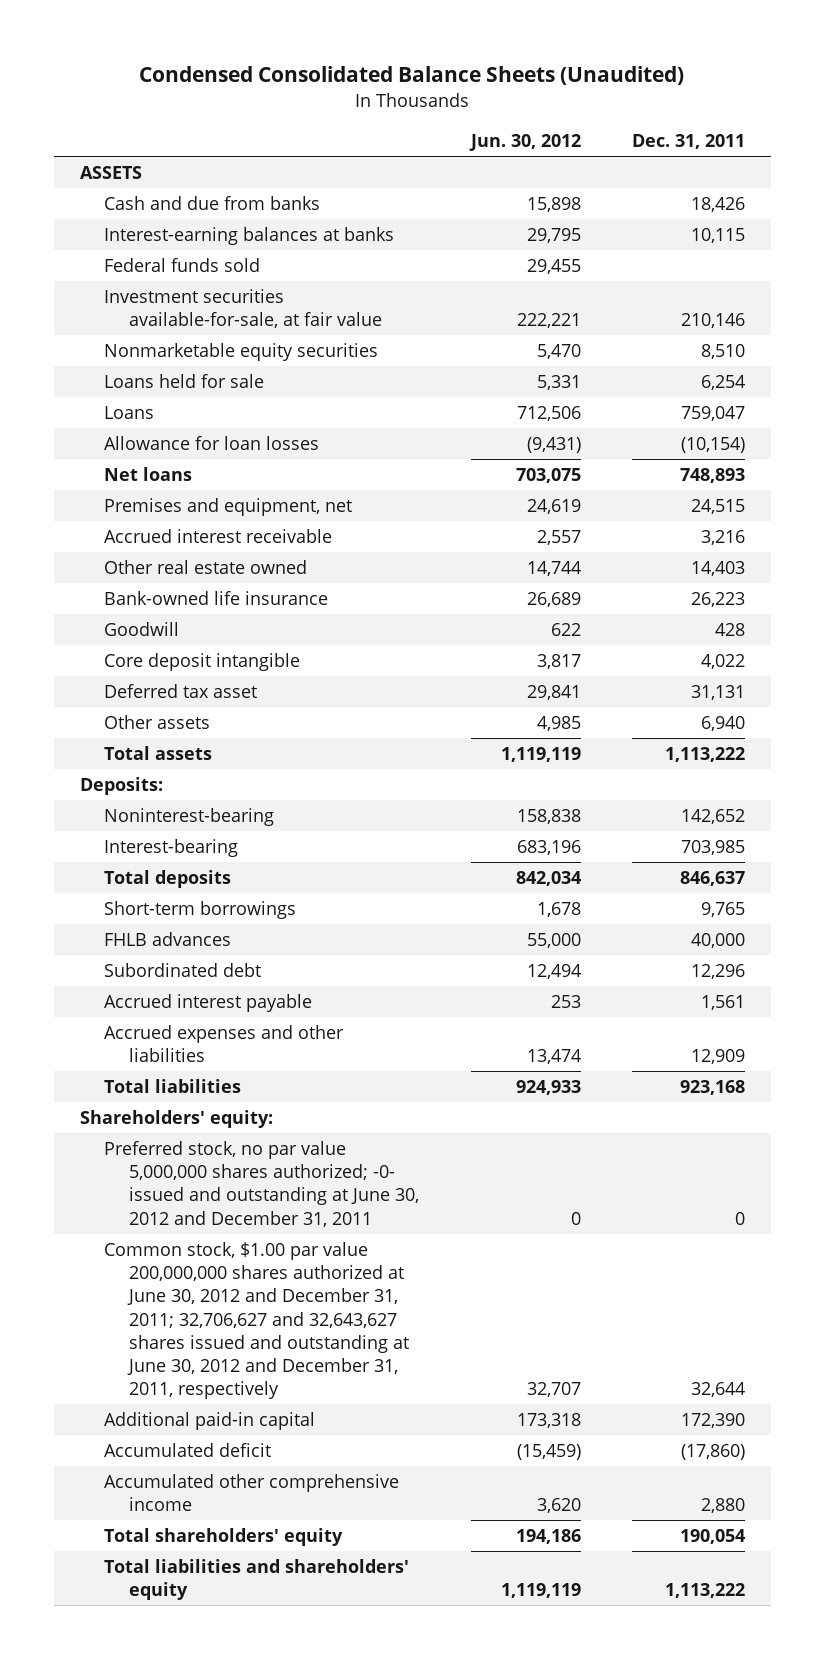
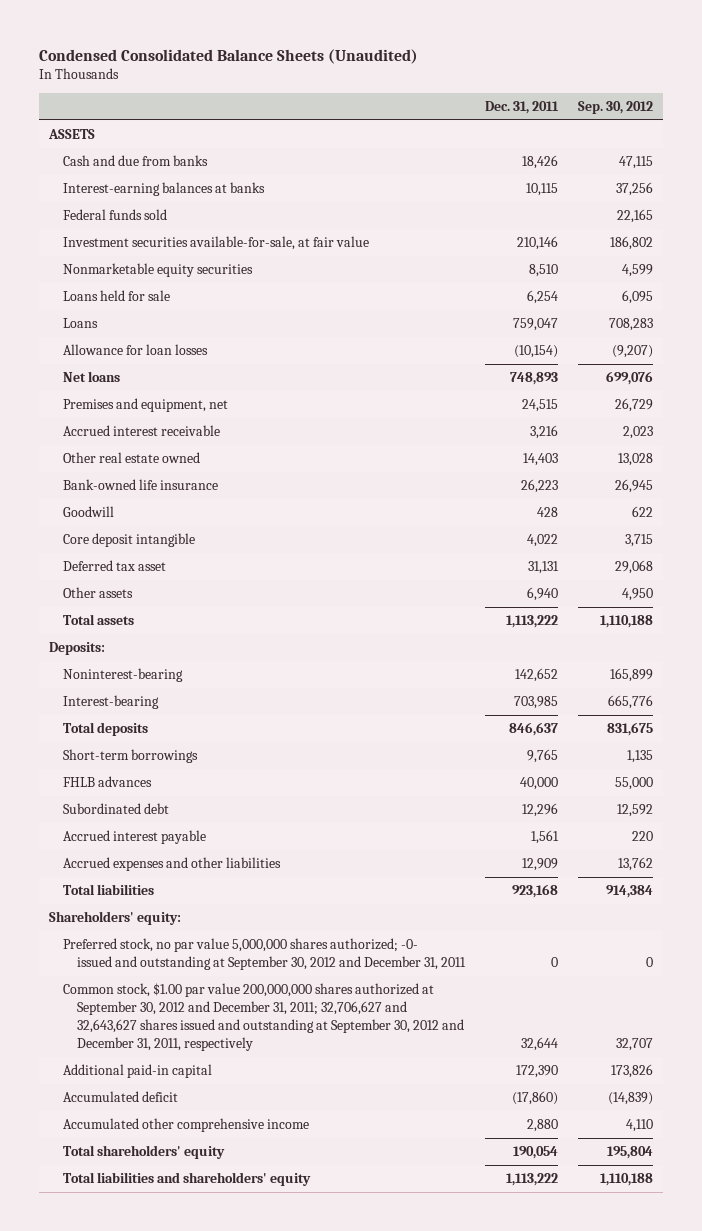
[468,133,581,151] Jun. 30, 2012 -> none
none -> [577,101,653,115] Sep. 30, 2012
[104,1141,420,1227] Preferred stock, no par value 5,000,000 shares authorized; -0- issued and outstanding at June 30, 2012 and December 31, 2011 -> [62,938,466,971] Preferred stock, no par value 5,000,000 shares authorized; -0- issued and outstanding at September 30, 2012 and December 31, 2011
[104,1242,410,1400] Common stock, $1.00 par value 200,000,000 shares authorized at June 30, 2012 and December 31, 2011; 32,706,627 and 32,643,627 shares issued and outstanding at June 30, 2012 and December 31, 2011, respectively -> [62,983,464,1052] Common stock, $1.00 par value 200,000,000 shares authorized at September 30, 2012 and December 31, 2011; 32,706,627 and 32,643,627 shares issued and outstanding at September 30, 2012 and December 31, 2011, respectively

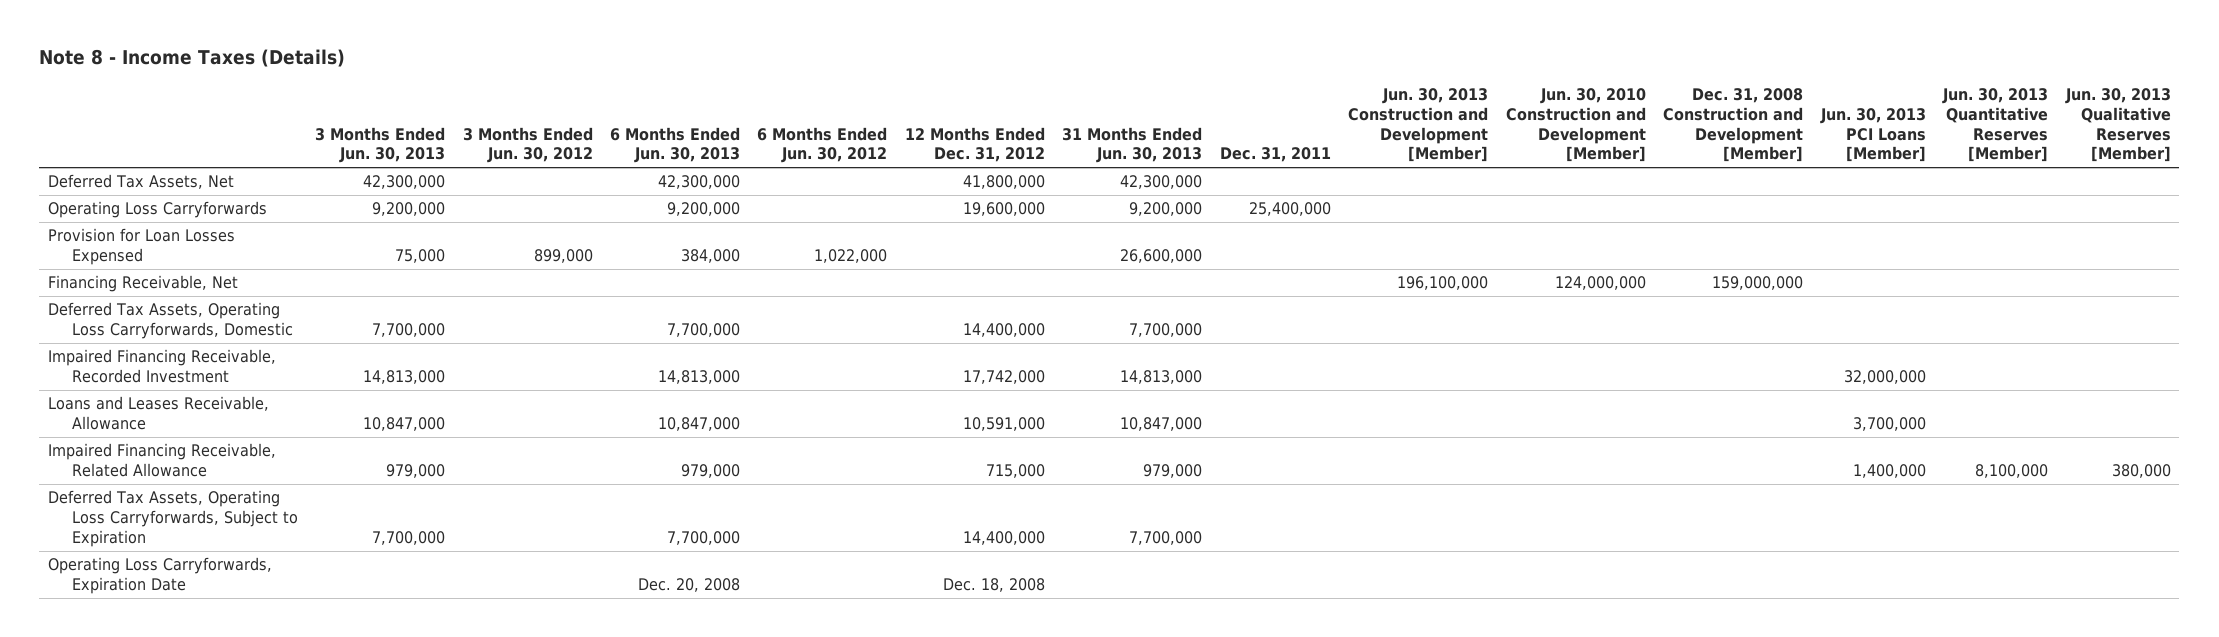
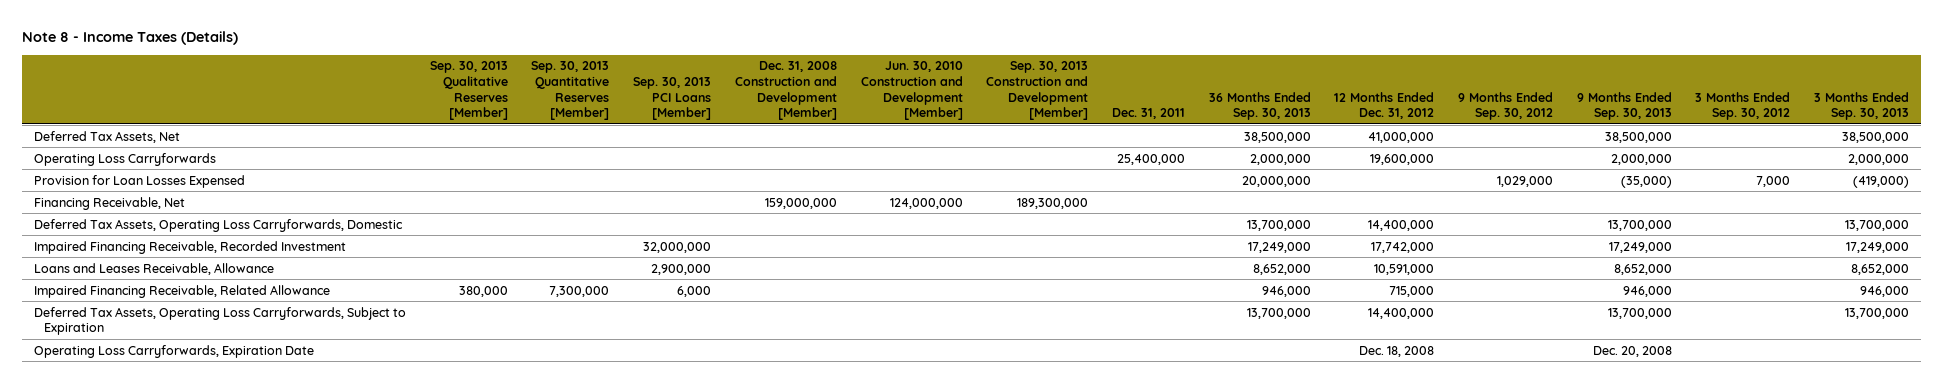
[315,126,446,164] 3 Months Ended Jun. 30, 2013 -> none
[462,126,593,164] 3 Months Ended Jun. 30, 2012 -> none
[609,126,740,164] 6 Months Ended Jun. 30, 2013 -> none
[757,126,888,164] 6 Months Ended Jun. 30, 2012 -> none
[1062,126,1203,164] 31 Months Ended Jun. 30, 2013 -> none
[1348,87,1489,163] Jun. 30, 2013 Construction and Development [Member] -> none
[1819,107,1926,163] Jun. 30, 2013 PCI Loans [Member] -> none
[1942,87,2049,163] Jun. 30, 2013 Quantitative Reserves [Member] -> none
[2064,87,2171,163] Jun. 30, 2013 Qualitative Reserves [Member] -> none
none -> [429,61,508,121] Sep. 30, 2013 Qualitative Reserves [Member]
none -> [531,61,610,121] Sep. 30, 2013 Quantitative Reserves [Member]
none -> [633,76,712,121] Sep. 30, 2013 PCI Loans [Member]
none -> [986,61,1089,121] Sep. 30, 2013 Construction and Development [Member]
none -> [1208,91,1311,121] 36 Months Ended Sep. 30, 2013
none -> [1457,91,1553,121] 9 Months Ended Sep. 30, 2012
none -> [1576,91,1672,121] 9 Months Ended Sep. 30, 2013
none -> [1695,91,1791,121] 3 Months Ended Sep. 30, 2012
none -> [1813,91,1909,121] 3 Months Ended Sep. 30, 2013
[962,175,1045,190] 41,800,000 -> [1368,131,1435,143] 41,000,000

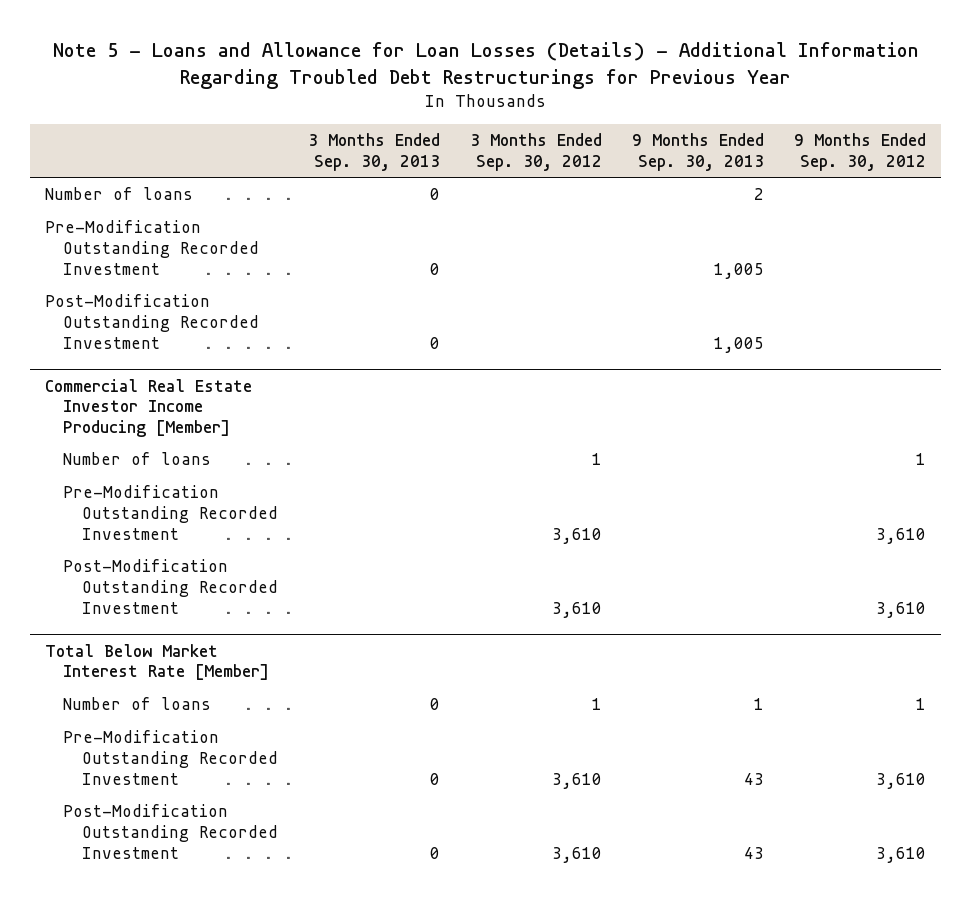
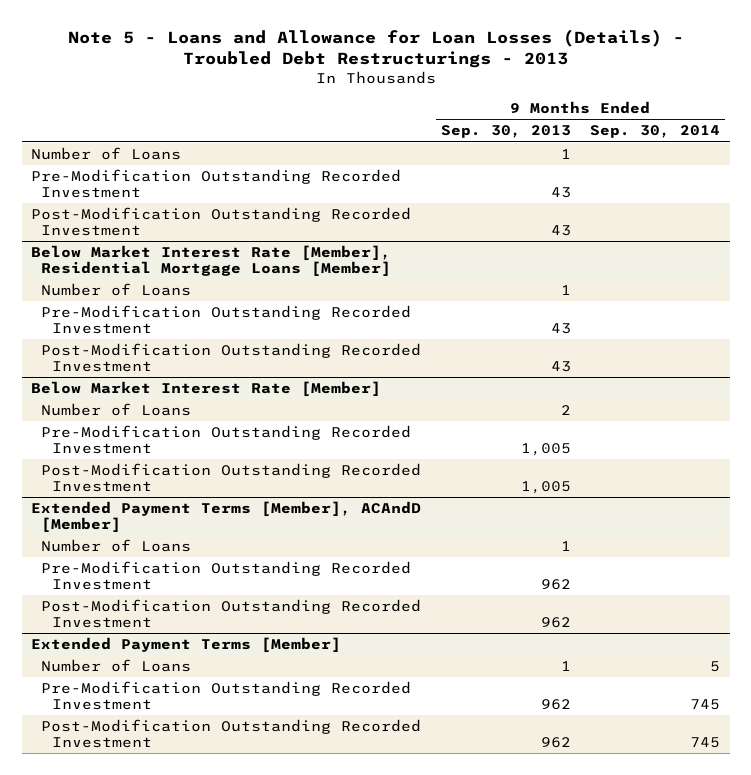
[52,41,919,89] Note 5 - Loans and Allowance for Loan Losses (Details) - Additional Information Regarding Troubled Debt Restructurings for Previous Year -> [67,28,684,69] Note 5 - Loans and Allowance for Loan Losses (Details) - Troubled Debt Restructurings - 2013
[307,133,440,171] 3 Months Ended Sep. 30, 2013 -> none
[469,133,602,171] 3 Months Ended Sep. 30, 2012 -> none
[794,133,927,171] 9 Months Ended Sep. 30, 2012 -> none
none -> [590,125,721,139] Sep. 30, 2014
[45,220,260,275] Pre-Modification Outstanding Recorded Investment -> none
[45,294,260,349] Post-Modification Outstanding Recorded Investment -> none
[45,378,253,437] Commercial Real Estate Investor Income Producing [Member] -> none
[63,452,212,466] Number of loans -> none
[63,485,278,540] Pre-Modification Outstanding Recorded Investment -> none
[63,559,278,614] Post-Modification Outstanding Recorded Investment -> none
[45,643,270,681] Total Below Market Interest Rate [Member] -> none
[63,697,212,711] Number of loans -> none
[45,187,194,201] Number of loans -> [31,147,182,161] Number of Loans
[754,188,765,201] 2 -> [560,149,571,160] 1
none -> [31,245,392,276] Below Market Interest Rate [Member], Residential Mortgage Loans [Member]
none -> [41,283,192,297] Number of Loans
none -> [41,305,412,334] Pre-Modification Outstanding Recorded Investment
none -> [41,343,422,372] Post-Modification Outstanding Recorded Investment
none -> [31,381,382,397] Below Market Interest Rate [Member]
none -> [41,403,192,417] Number of Loans
none -> [41,425,412,454] Pre-Modification Outstanding Recorded Investment
none -> [41,463,422,492] Post-Modification Outstanding Recorded Investment
none -> [31,501,422,532] Extended Payment Terms [Member], ACAndD [Member]
none -> [41,539,192,553] Number of Loans
none -> [41,561,412,590] Pre-Modification Outstanding Recorded Investment
none -> [41,599,422,628] Post-Modification Outstanding Recorded Investment
none -> [31,637,342,653] Extended Payment Terms [Member]
none -> [41,659,192,673] Number of Loans
none -> [41,681,412,710] Pre-Modification Outstanding Recorded Investment
none -> [41,719,422,748] Post-Modification Outstanding Recorded Investment

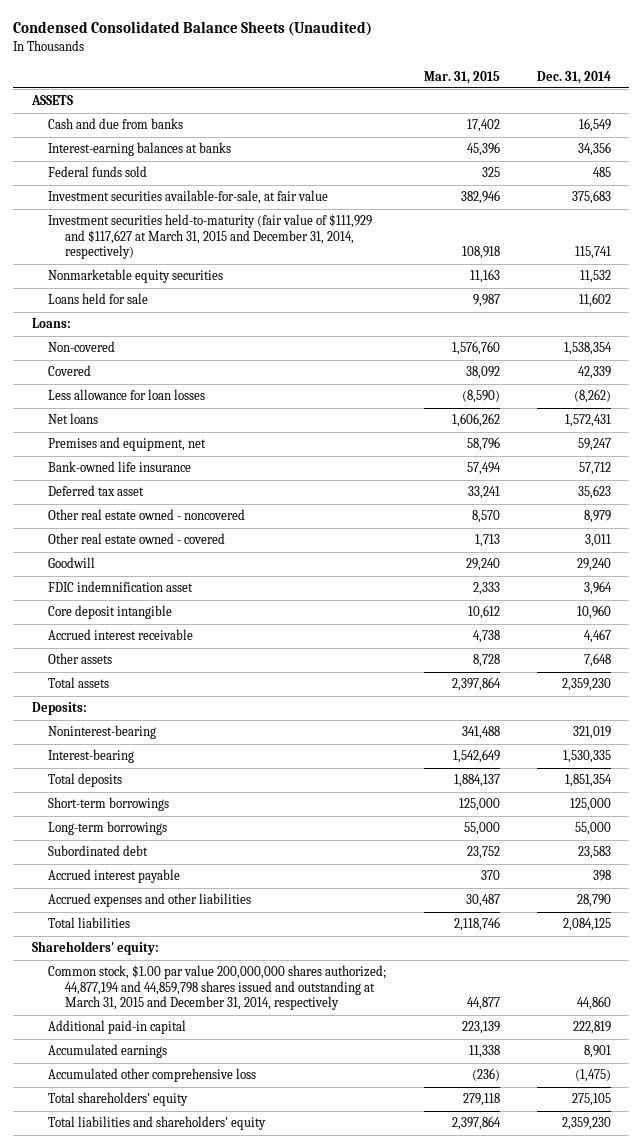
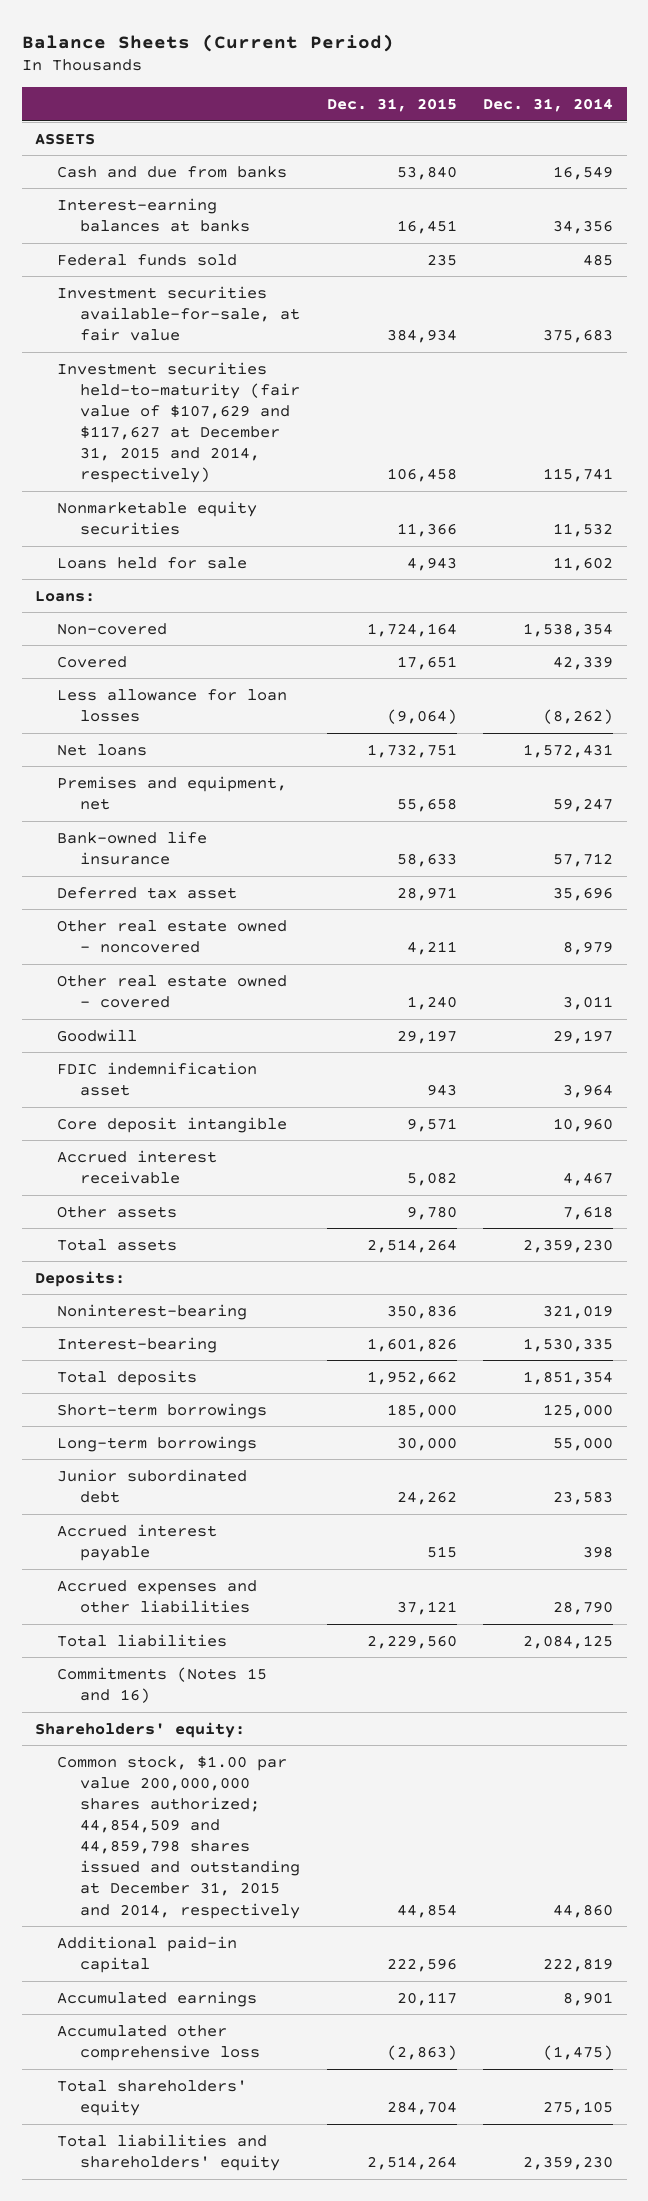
[12,21,372,37] Condensed Consolidated Balance Sheets (Unaudited) -> [21,33,394,52] Balance Sheets (Current Period)
[423,70,500,84] Mar. 31, 2015 -> none
none -> [326,97,457,112] Dec. 31, 2015
[48,214,373,260] Investment securities held-to-maturity (fair value of $111,929 and $117,627 at March 31, 2015 and December 31, 2014, respectively) -> [57,361,300,484] Investment securities held-to-maturity (fair value of $107,629 and $117,627 at December 31, 2015 and 2014, respectively)
[577,485,611,500] 35,623 -> [553,886,614,901] 35,696
[576,558,611,572] 29,240 -> [553,1029,614,1044] 29,197
[583,653,611,668] 7,648 -> [563,1205,614,1220] 7,618
[48,845,149,857] Subordinated debt -> [57,1468,248,1503] Junior subordinated debt
none -> [57,1666,268,1703] Commitments (Notes 15 and 16)
[48,965,387,1011] Common stock, $1.00 par value 200,000,000 shares authorized; 44,877,194 and 44,859,798 shares issued and outstanding at March 31, 2015 and December 31, 2014, respectively -> [57,1755,300,1919] Common stock, $1.00 par value 200,000,000 shares authorized; 44,854,509 and 44,859,798 shares issued and outstanding at December 31, 2015 and 2014, respectively

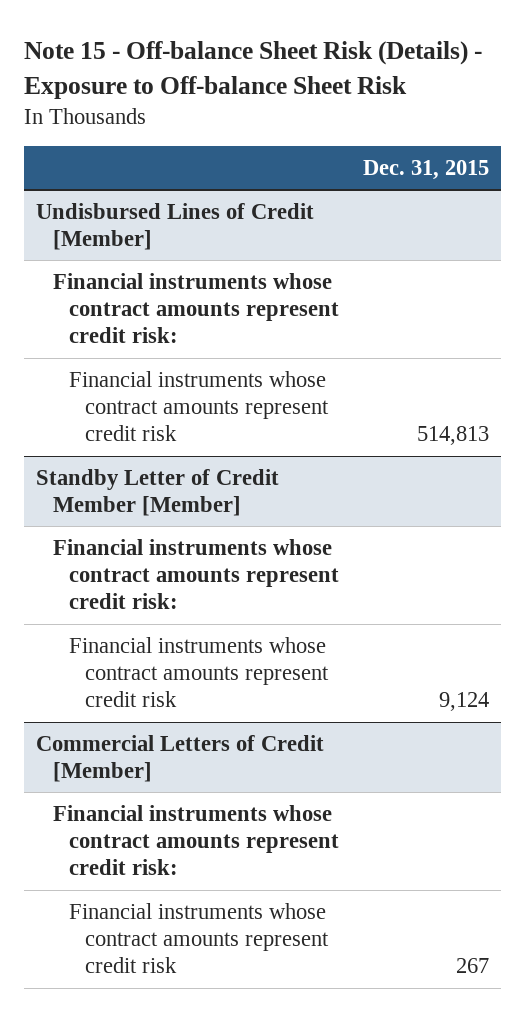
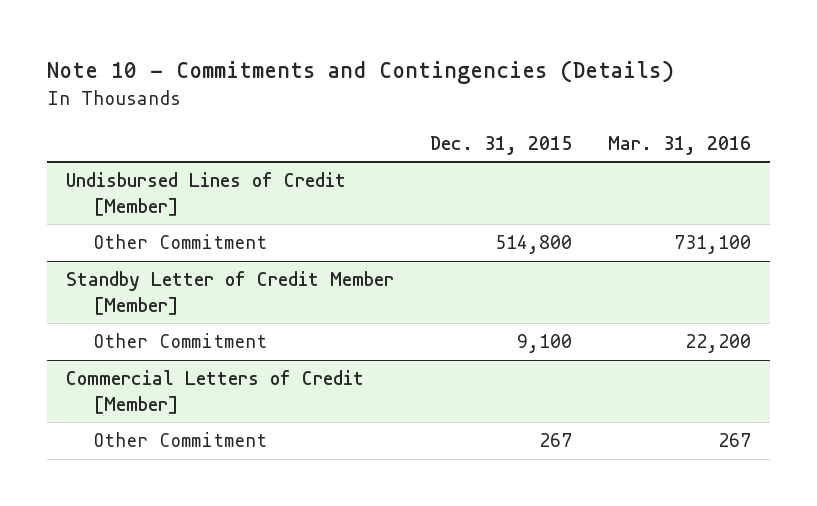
[24,41,483,99] Note 15 - Off-balance Sheet Risk (Details) - Exposure to Off-balance Sheet Risk -> [47,59,675,84] Note 10 - Commitments and Contingencies (Details)
none -> [608,135,752,155] Mar. 31, 2016
[52,272,339,344] Financial instruments whose contract amounts represent credit risk: -> none
[68,370,329,442] Financial instruments whose contract amounts represent credit risk -> none
none -> [92,234,267,250] Other Commitment
[52,538,339,610] Financial instruments whose contract amounts represent credit risk: -> none
[68,636,329,708] Financial instruments whose contract amounts represent credit risk -> none
none -> [92,333,267,349] Other Commitment
[52,804,339,876] Financial instruments whose contract amounts represent credit risk: -> none
[68,902,329,974] Financial instruments whose contract amounts represent credit risk -> [92,432,267,448] Other Commitment

